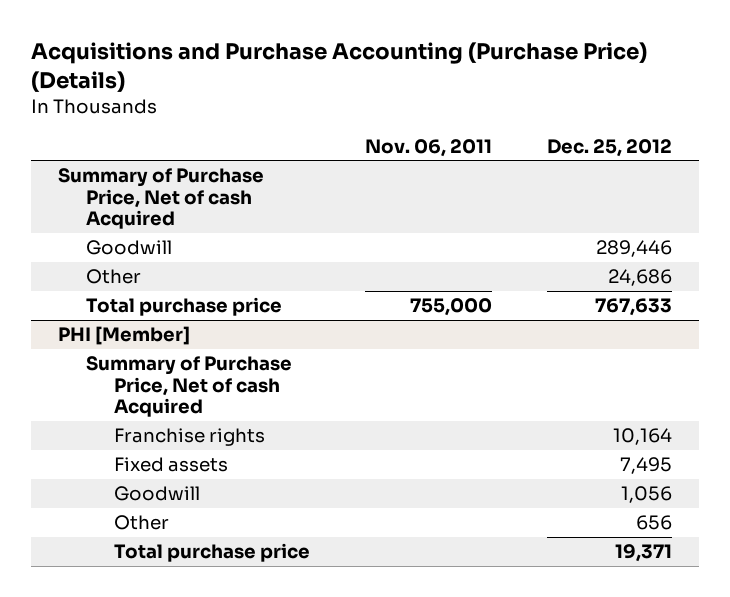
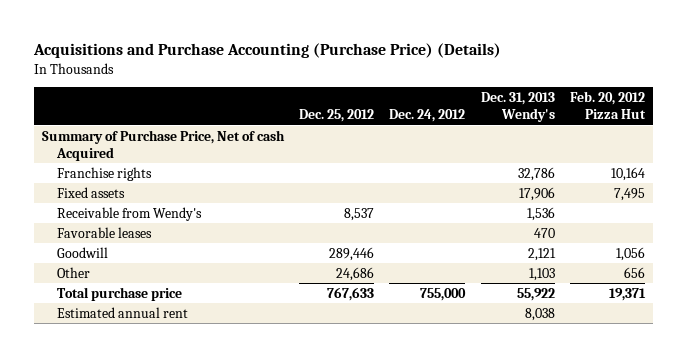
[365,138,493,157] Nov. 06, 2011 -> none
none -> [389,109,466,123] Dec. 24, 2012
none -> [480,92,555,123] Dec. 31, 2013 Wendy's
none -> [570,91,647,120] Feb. 20, 2012 Pizza Hut
none -> [56,166,152,181] Franchise rights
none -> [56,186,125,198] Fixed assets
none -> [56,206,202,221] Receivable from Wendy's
none -> [56,226,152,238] Favorable leases
[58,326,191,346] PHI [Member] -> none
[86,356,293,418] Summary of Purchase Price, Net of cash Acquired -> none
[114,428,266,447] Franchise rights -> none
[114,457,229,473] Fixed assets -> none
[114,486,201,502] Goodwill -> none
[114,515,170,531] Other -> none
[114,543,311,563] Total purchase price -> none
none -> [56,306,188,318] Estimated annual rent

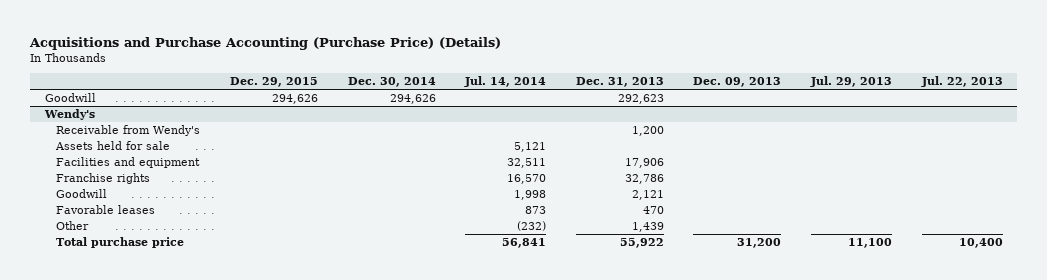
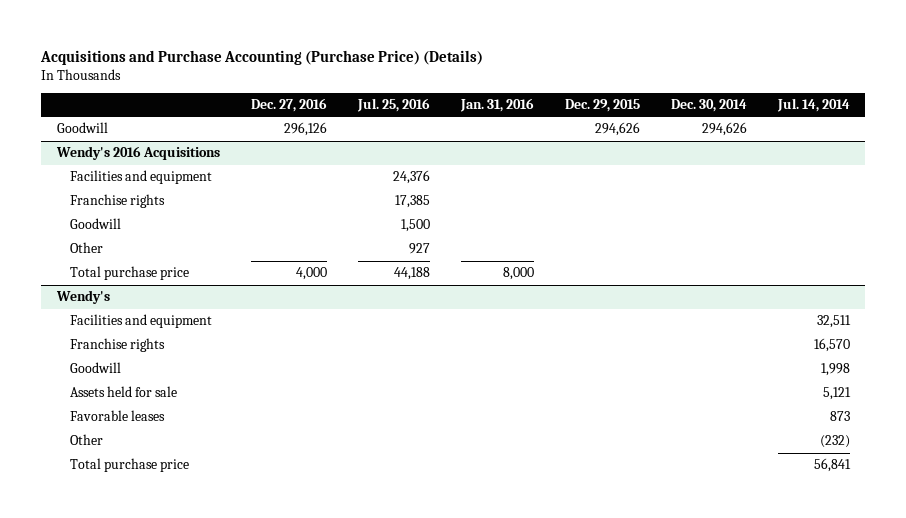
[575,77,664,88] Dec. 31, 2013 -> none
[693,77,782,88] Dec. 09, 2013 -> none
[810,76,893,88] Jul. 29, 2013 -> none
[920,76,1003,88] Jul. 22, 2013 -> none
none -> [250,98,327,113] Dec. 27, 2016
none -> [356,98,430,113] Jul. 25, 2016
none -> [459,98,534,113] Jan. 31, 2016
none -> [55,146,220,161] Wendy's 2016 Acquisitions
none -> [70,170,213,185] Facilities and equipment
none -> [70,194,166,209] Franchise rights
none -> [70,218,122,230] Goodwill
none -> [70,242,104,254] Other
none -> [70,266,190,281] Total purchase price
[56,125,201,137] Receivable from Wendy's -> none
[55,141,171,151] Assets held for sale -> [70,386,178,398] Assets held for sale

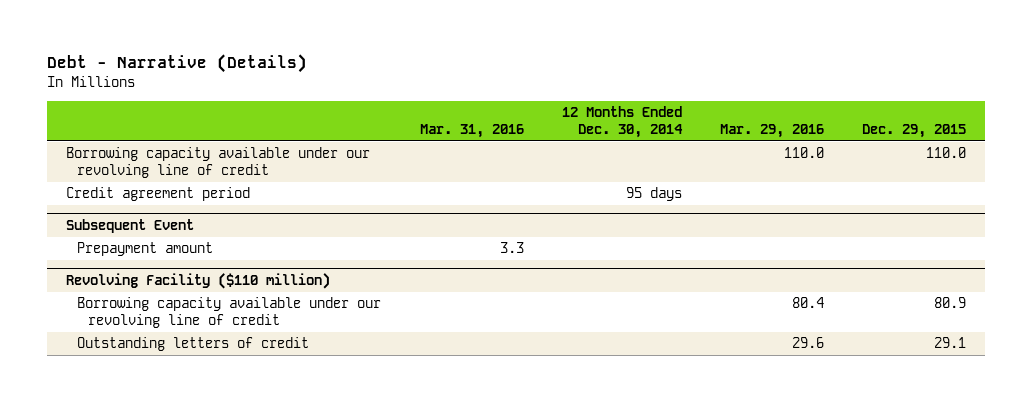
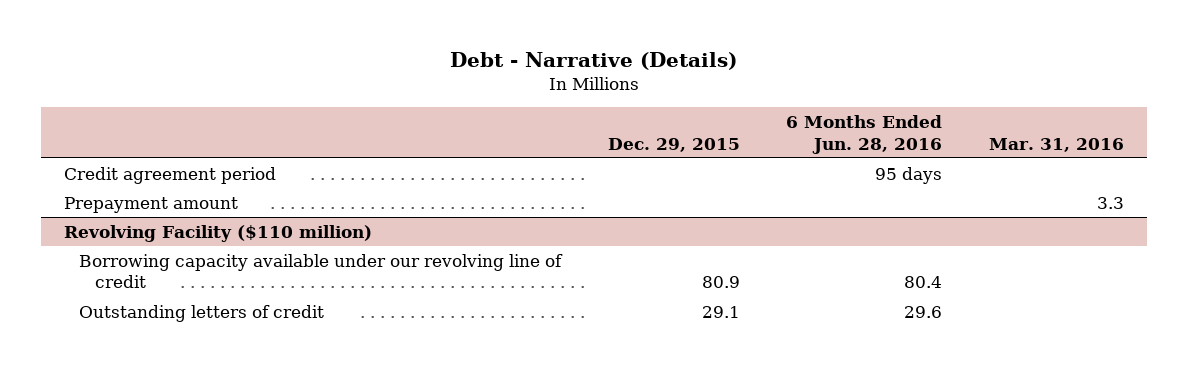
[561,106,683,138] 12 Months Ended Dec. 30, 2014 -> none
[720,123,825,138] Mar. 29, 2016 -> none
none -> [786,115,943,154] 6 Months Ended Jun. 28, 2016
[66,147,371,179] Borrowing capacity available under our revolving line of credit -> none
[66,218,195,233] Subsequent Event -> none
[77,242,214,257] Prepayment amount -> none
none -> [63,196,238,213] Prepayment amount

